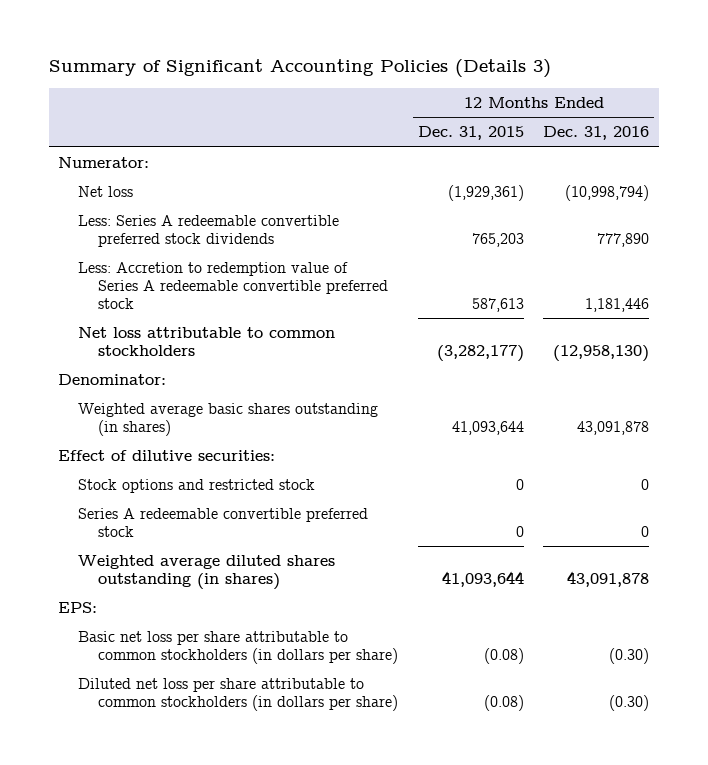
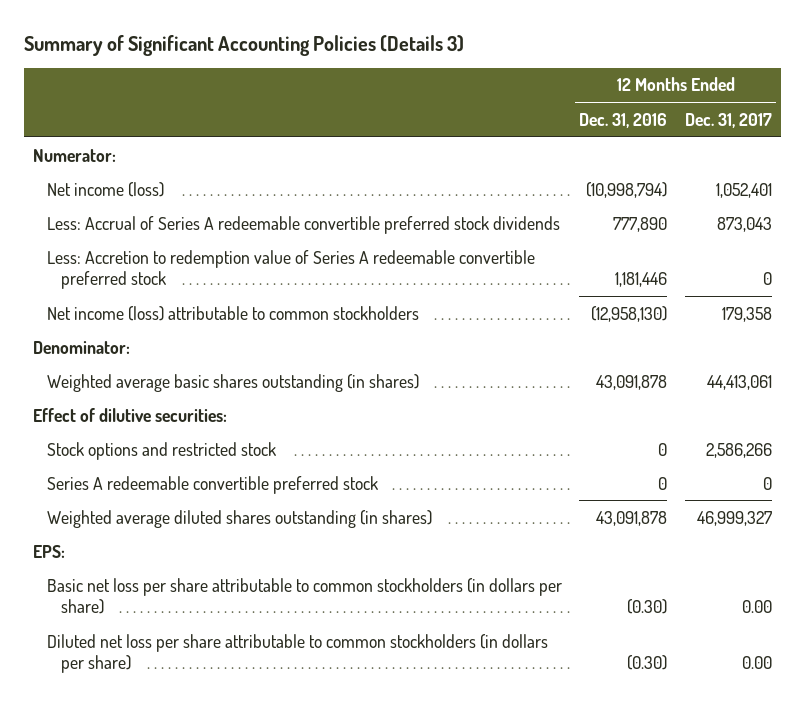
[417,126,524,141] Dec. 31, 2015 -> none
none -> [684,112,772,128] Dec. 31, 2017
[78,186,134,198] Net loss -> [46,181,164,197] Net income (loss)
[78,215,340,247] Less: Series A redeemable convertible preferred stock dividends -> [46,215,560,234] Less: Accrual of Series A redeemable convertible preferred stock dividends
[78,327,336,356] Net loss attributable to common stockholders -> [46,305,419,321] Net income (loss) attributable to common stockholders

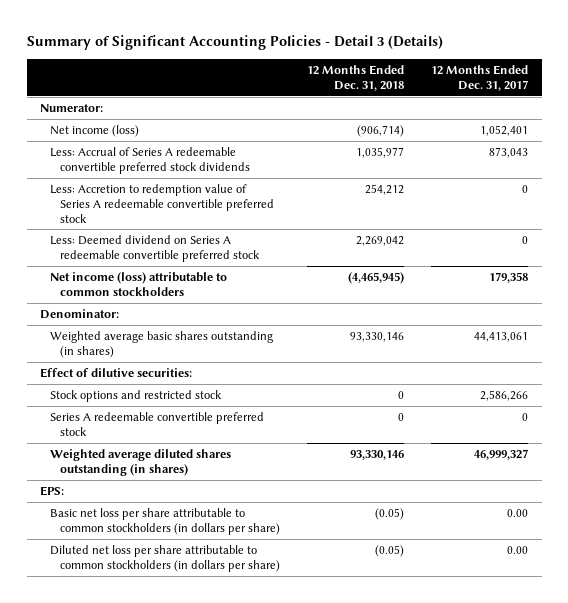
[23,34,464,56] Summary of Significant Accounting Policies (Details 3) -> [26,35,443,51] Summary of Significant Accounting Policies - Detail 3 (Details)
[579,112,668,128] Dec. 31, 2016 -> none
none -> [306,65,404,91] 12 Months Ended Dec. 31, 2018
none -> [50,235,260,262] Less: Deemed dividend on Series A redeemable convertible preferred stock

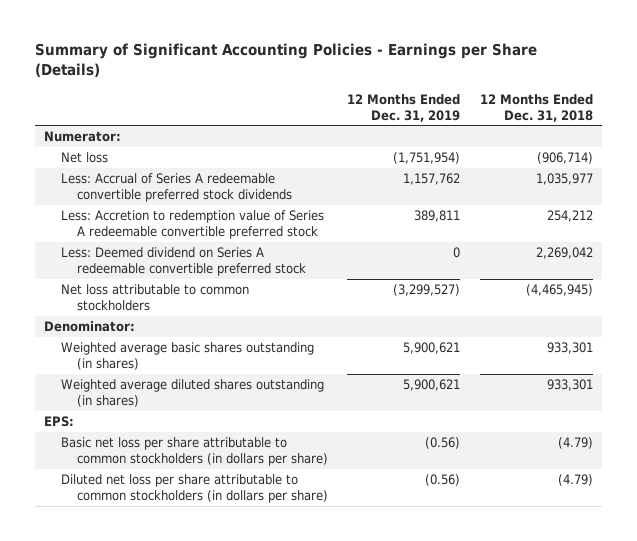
[26,35,443,51] Summary of Significant Accounting Policies - Detail 3 (Details) -> [34,42,537,78] Summary of Significant Accounting Policies - Earnings per Share (Details)
[431,65,529,91] 12 Months Ended Dec. 31, 2017 -> none
none -> [347,93,461,122] 12 Months Ended Dec. 31, 2019
[50,125,140,138] Net income (loss) -> [60,152,108,164] Net loss
[50,272,228,296] Net income (loss) attributable to common stockholders -> [60,284,249,312] Net loss attributable to common stockholders
[40,368,193,379] Effect of dilutive securities: -> none
[50,390,223,403] Stock options and restricted stock -> none
[50,412,265,436] Series A redeemable convertible preferred stock -> none
[349,332,404,343] 93,330,146 -> [546,342,593,355] 933,301
[349,450,404,461] 93,330,146 -> [546,379,593,392] 933,301
[374,508,404,521] (0.05) -> [557,437,593,450] (4.79)
[374,545,404,558] (0.05) -> [557,474,593,487] (4.79)

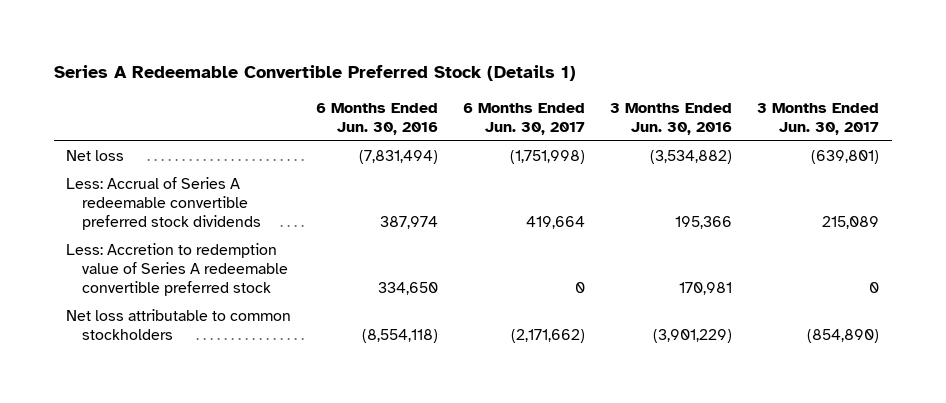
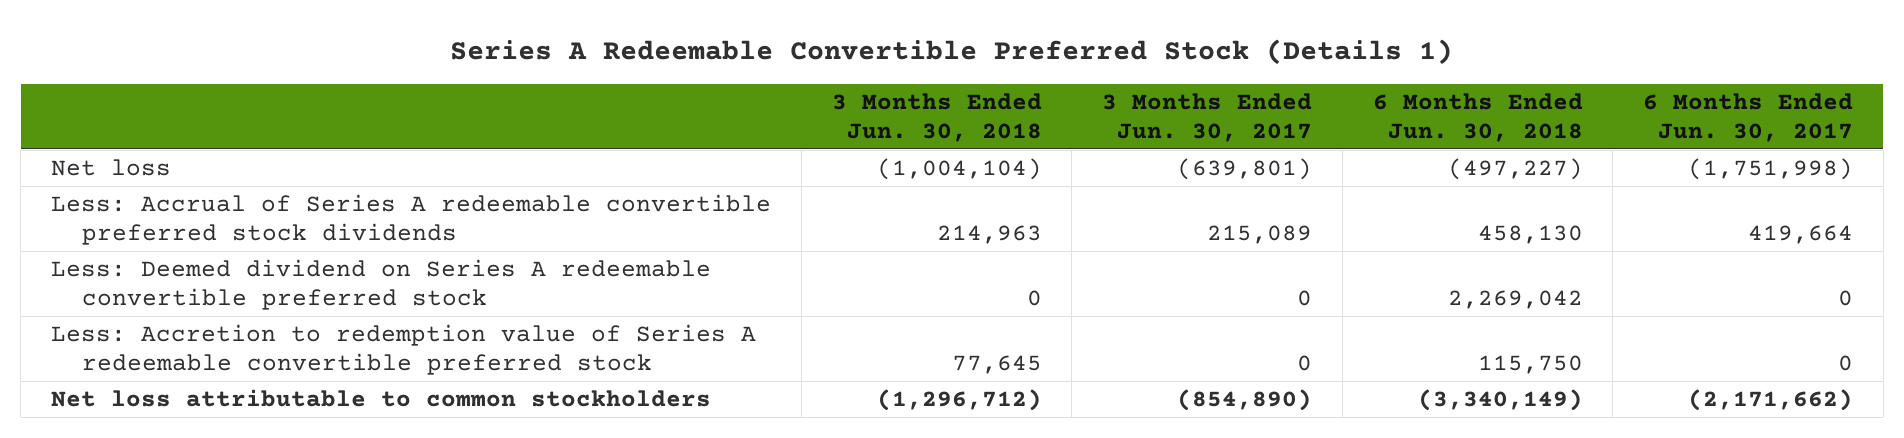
[316,103,439,136] 6 Months Ended Jun. 30, 2016 -> none
[610,103,733,136] 3 Months Ended Jun. 30, 2016 -> none
none -> [831,92,1042,142] 3 Months Ended Jun. 30, 2018
none -> [1372,92,1583,142] 6 Months Ended Jun. 30, 2018
none -> [51,259,712,311] Less: Deemed dividend on Series A redeemable convertible preferred stock

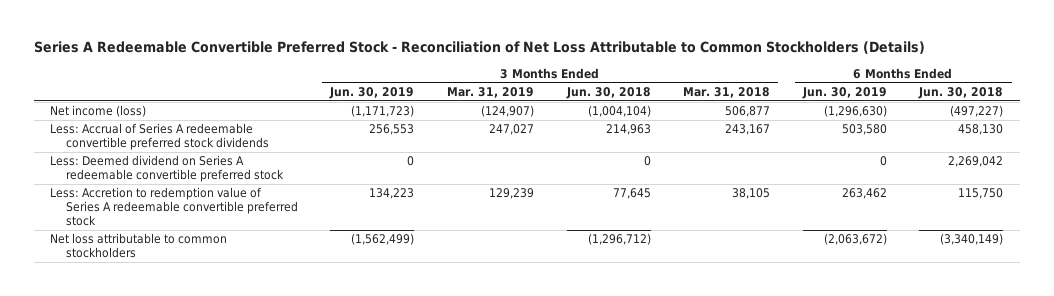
[450,39,1454,66] Series A Redeemable Convertible Preferred Stock (Details 1) -> [34,41,926,55] Series A Redeemable Convertible Preferred Stock - Reconciliation of Net Loss Attributable to Common Stockholders (Details)
[1102,92,1313,142] 3 Months Ended Jun. 30, 2017 -> none
[1643,92,1854,142] 6 Months Ended Jun. 30, 2017 -> none
none -> [329,86,415,99] Jun. 30, 2019
none -> [447,86,535,98] Mar. 31, 2019
none -> [683,86,771,98] Mar. 31, 2018
none -> [801,86,887,99] Jun. 30, 2019
[51,159,172,177] Net loss -> [50,105,147,118] Net income (loss)

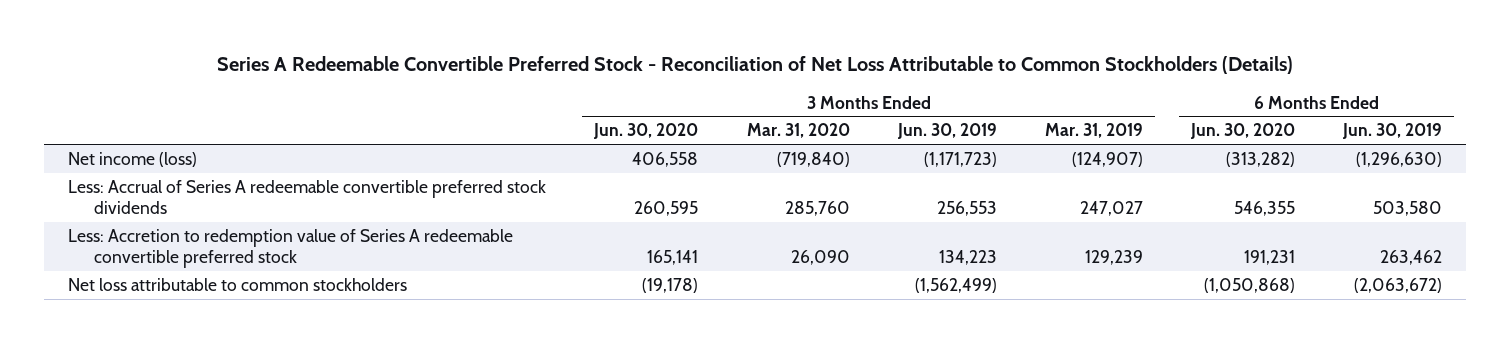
[565,86,651,99] Jun. 30, 2018 -> none
[683,86,771,98] Mar. 31, 2018 -> none
[918,86,1004,99] Jun. 30, 2018 -> none
none -> [593,123,699,140] Jun. 30, 2020
none -> [746,123,850,139] Mar. 31, 2020
none -> [1190,123,1296,140] Jun. 30, 2020
[50,155,284,183] Less: Deemed dividend on Series A redeemable convertible preferred stock -> none

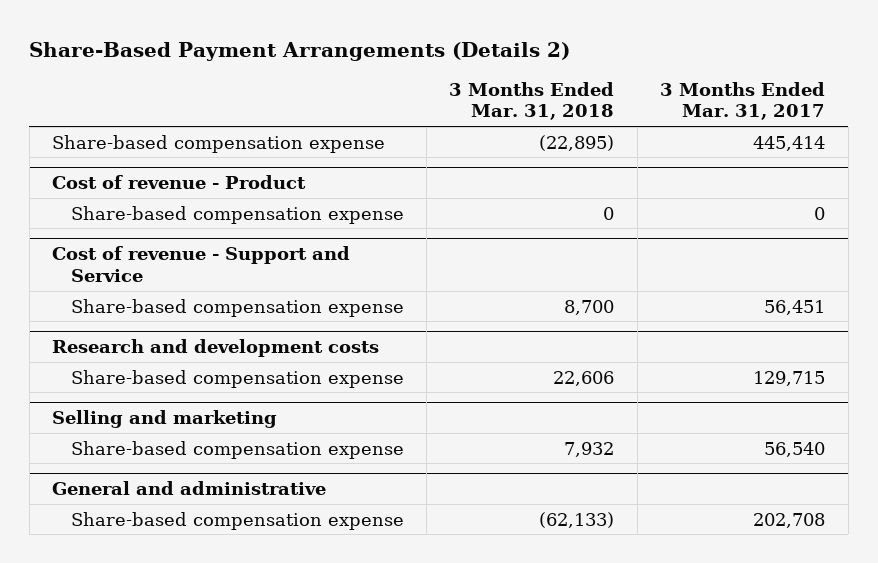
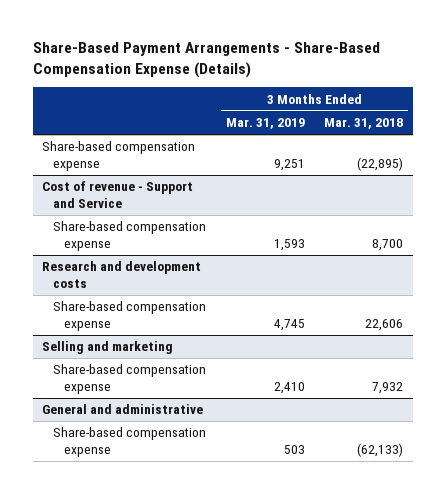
[29,41,571,61] Share-Based Payment Arrangements (Details 2) -> [32,42,380,79] Share-Based Payment Arrangements - Share-Based Compensation Expense (Details)
[660,81,826,121] 3 Months Ended Mar. 31, 2017 -> none
none -> [225,118,305,130] Mar. 31, 2019
[52,175,307,190] Cost of revenue - Product -> none
[70,205,404,224] Share-based compensation expense -> none

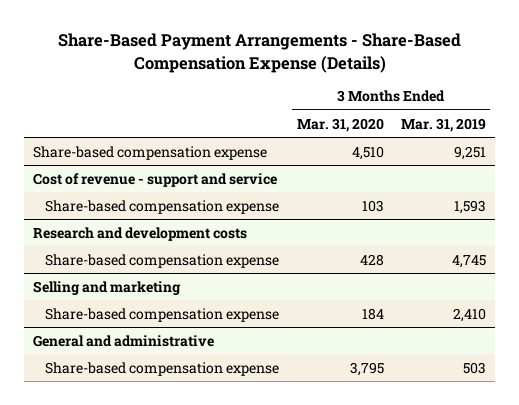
[324,118,404,130] Mar. 31, 2018 -> none
none -> [296,117,384,132] Mar. 31, 2020
[42,181,194,208] Cost of revenue - Support and Service -> [33,172,278,187] Cost of revenue - support and service

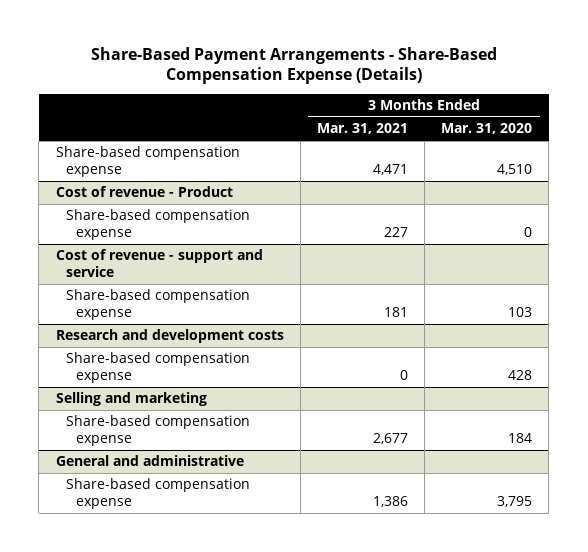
[401,117,487,132] Mar. 31, 2019 -> none
none -> [316,123,408,135] Mar. 31, 2021
none -> [55,186,233,198] Cost of revenue - Product
none -> [65,209,250,241] Share-based compensation expense

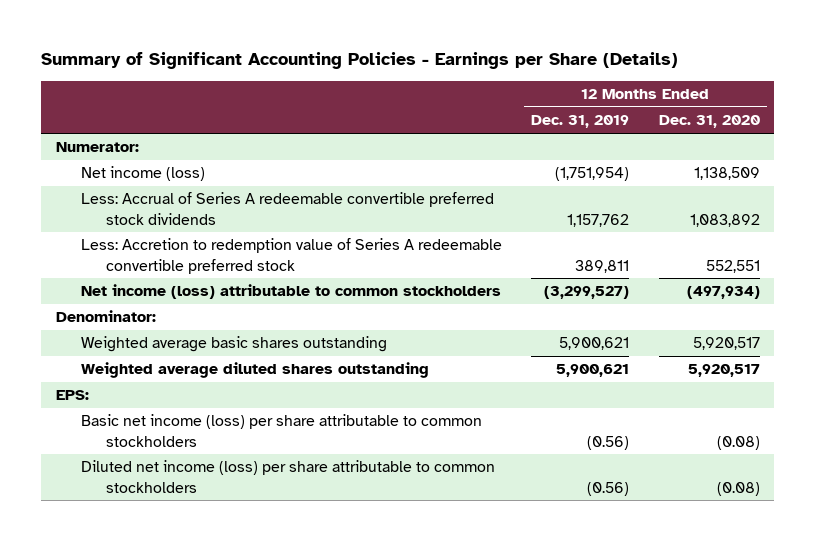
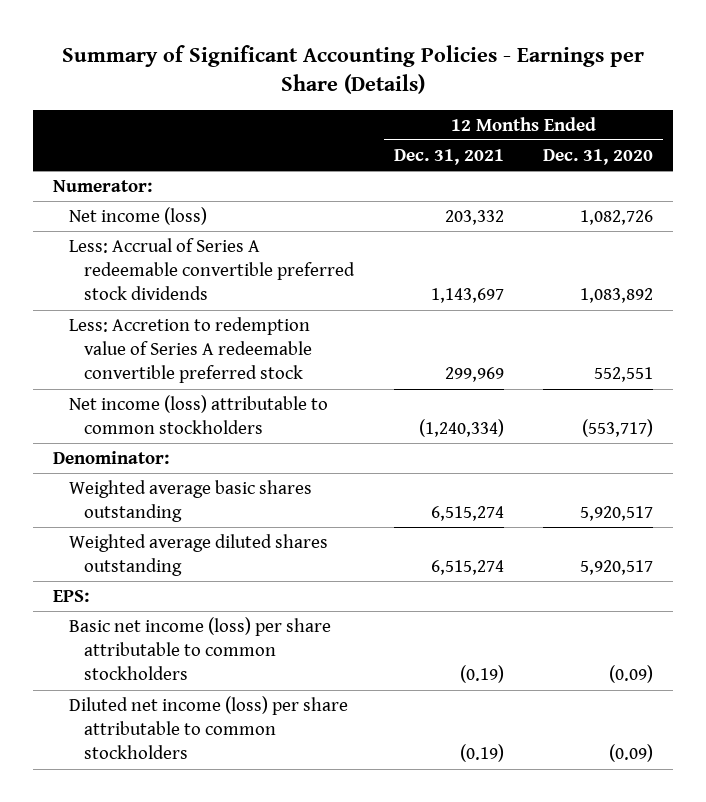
[531,115,630,129] Dec. 31, 2019 -> none
none -> [393,148,504,165] Dec. 31, 2021
[693,167,760,181] 1,138,509 -> [580,209,654,225] 1,082,726
[686,286,760,300] (497,934) -> [582,419,654,438] (553,717)
[716,435,760,450] (0.08) -> [609,665,654,684] (0.09)
[716,481,760,496] (0.08) -> [609,744,654,763] (0.09)

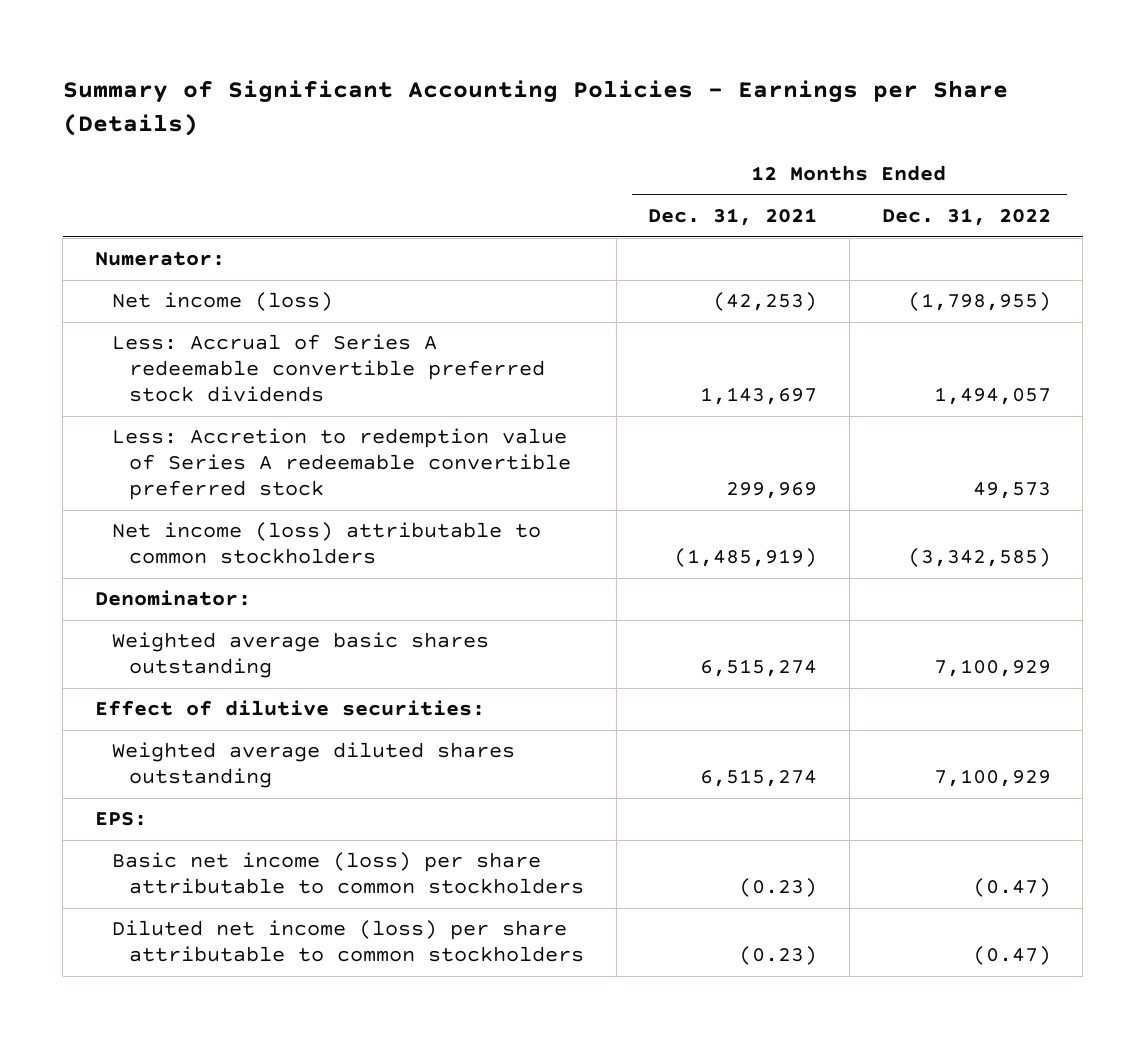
[543,148,654,165] Dec. 31, 2020 -> none
none -> [881,208,1051,227] Dec. 31, 2022
[444,209,504,225] 203,332 -> [713,292,818,312] (42,253)
[418,419,504,438] (1,240,334) -> [674,548,818,568] (1,485,919)
none -> [95,700,486,717] Effect of dilutive securities:
[459,665,504,684] (0.19) -> [739,878,818,898] (0.23)
[459,744,504,763] (0.19) -> [739,946,818,966] (0.23)

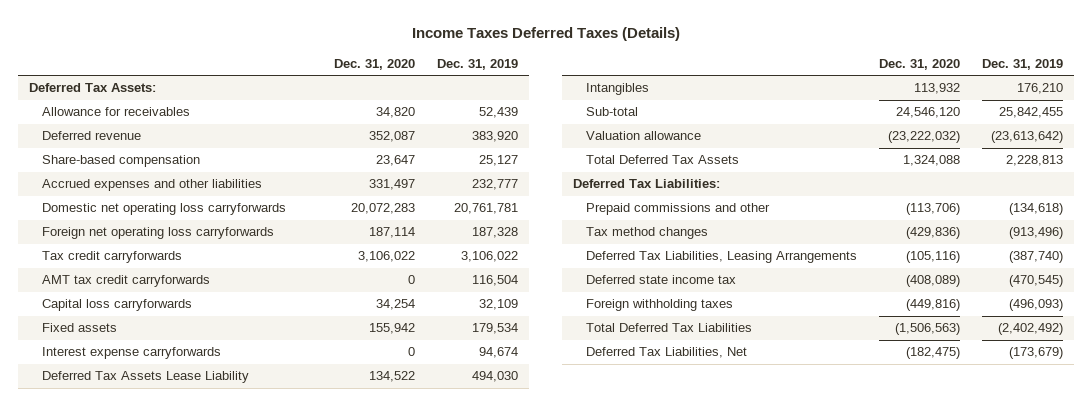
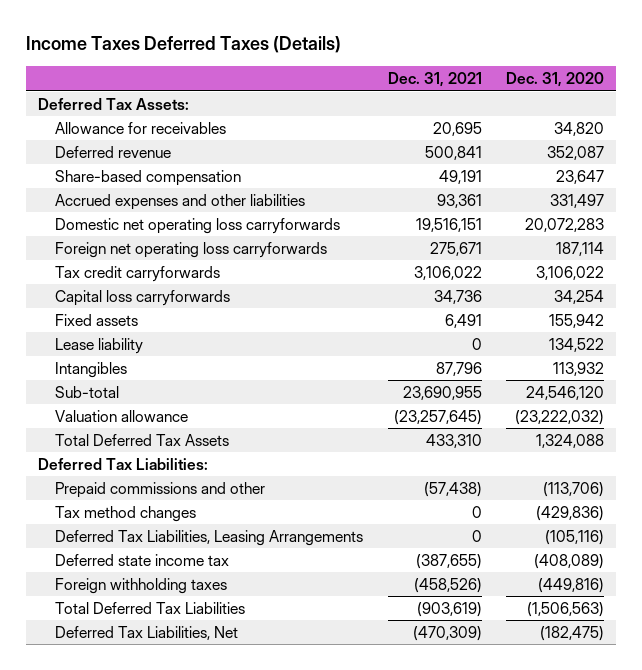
[437,59,519,71] Dec. 31, 2019 -> none
none -> [387,72,482,88] Dec. 31, 2021
[41,275,210,288] AMT tax credit carryforwards -> none
[41,347,221,360] Interest expense carryforwards -> none
[41,371,249,384] Deferred Tax Assets Lease Liability -> [55,337,144,354] Lease liability

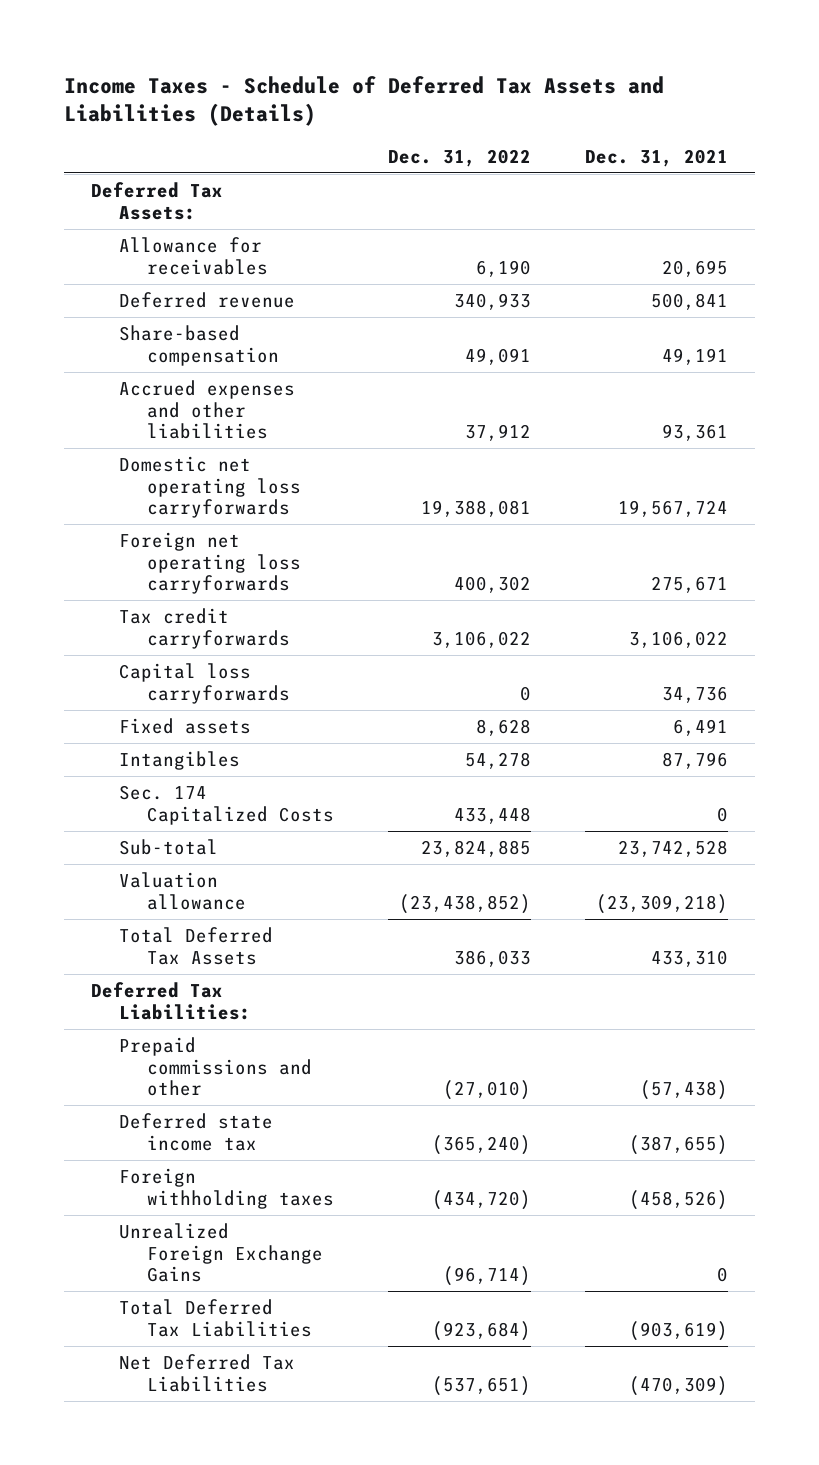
[26,36,342,54] Income Taxes Deferred Taxes (Details) -> [64,75,665,127] Income Taxes - Schedule of Deferred Tax Assets and Liabilities (Details)
[505,72,604,88] Dec. 31, 2020 -> none
none -> [387,148,531,167] Dec. 31, 2022
[415,217,482,232] 19,516,151 -> [618,500,729,518] 19,567,724
[55,337,144,354] Lease liability -> none
none -> [119,784,334,825] Sec. 174 Capitalized Costs
[402,385,482,400] 23,690,955 -> [618,839,729,857] 23,742,528
[393,409,482,425] (23,257,645) -> [596,893,729,914] (23,309,218)
[55,505,197,522] Tax method changes -> none
[55,529,364,546] Deferred Tax Liabilities, Leasing Arrangements -> none
none -> [119,1222,323,1283] Unrealized Foreign Exchange Gains
[55,625,239,640] Deferred Tax Liabilities, Net -> [119,1353,296,1392] Net Deferred Tax Liabilities

